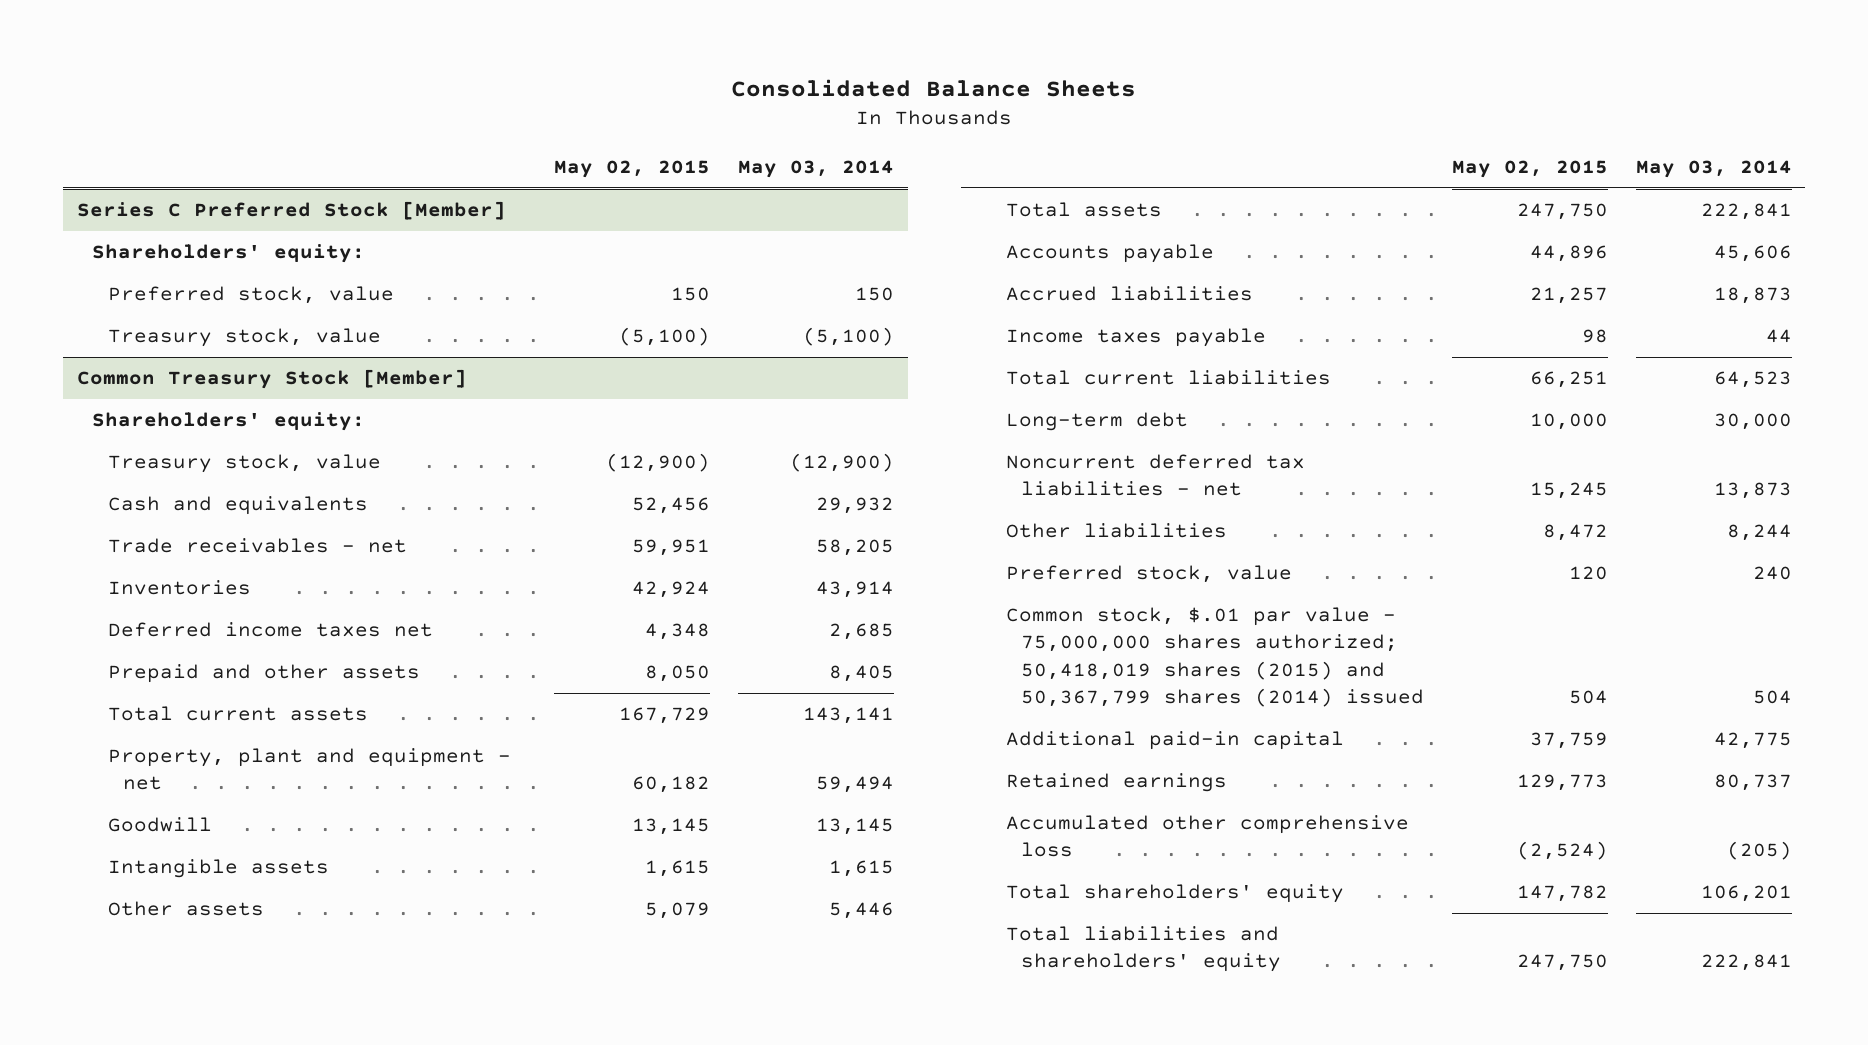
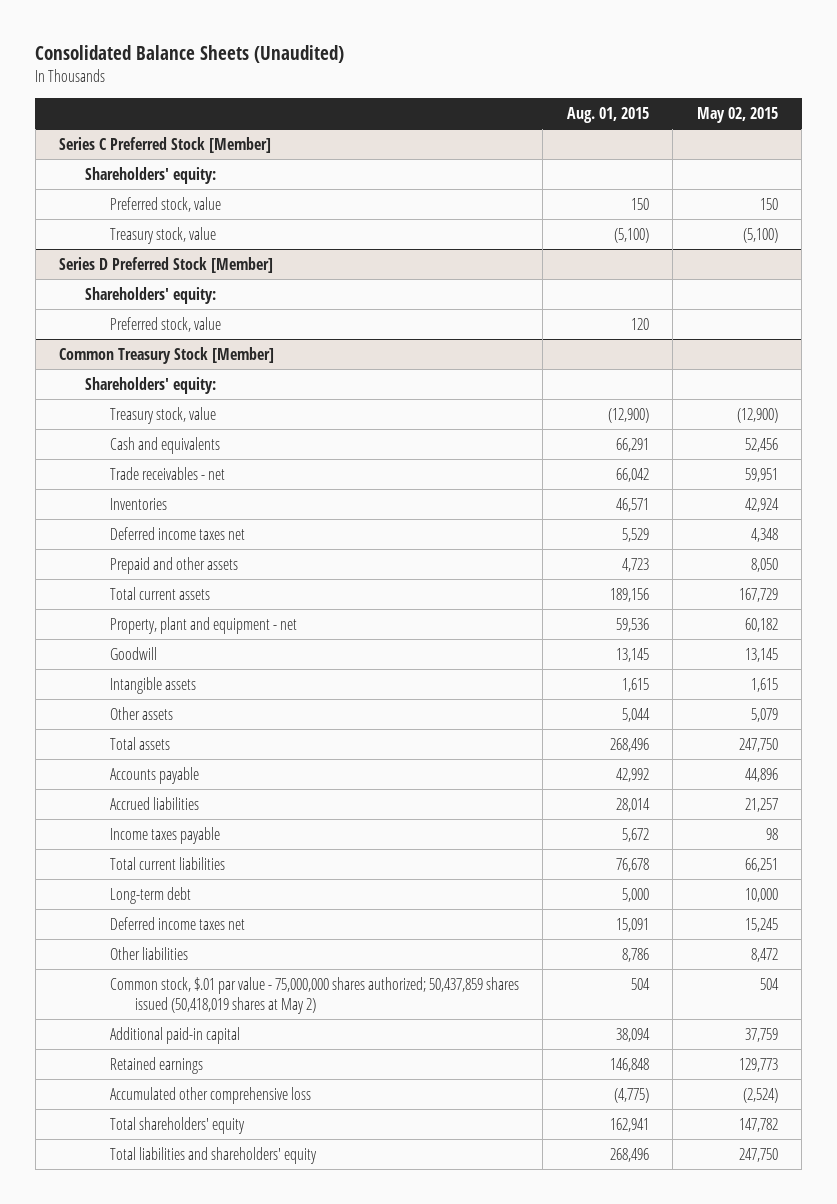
[731,78,1137,97] Consolidated Balance Sheets -> [35,45,345,64] Consolidated Balance Sheets (Unaudited)
[737,160,894,179] May 03, 2014 -> none
none -> [566,107,649,124] Aug. 01, 2015
none -> [59,256,274,273] Series D Preferred Stock [Member]
none -> [84,286,216,304] Shareholders' equity:
none -> [109,316,221,332] Preferred stock, value
[1005,454,1305,497] Noncurrent deferred tax liabilities - net -> [109,916,245,930] Deferred income taxes net
[1005,565,1292,584] Preferred stock, value -> none
[1005,607,1425,707] Common stock, $.01 par value - 75,000,000 shares authorized; 50,418,019 shares (2015) and 50,367,799 shares (2014) issued -> [109,976,519,1014] Common stock, $.01 par value - 75,000,000 shares authorized; 50,437,859 shares issued (50,418,019 shares at May 2)

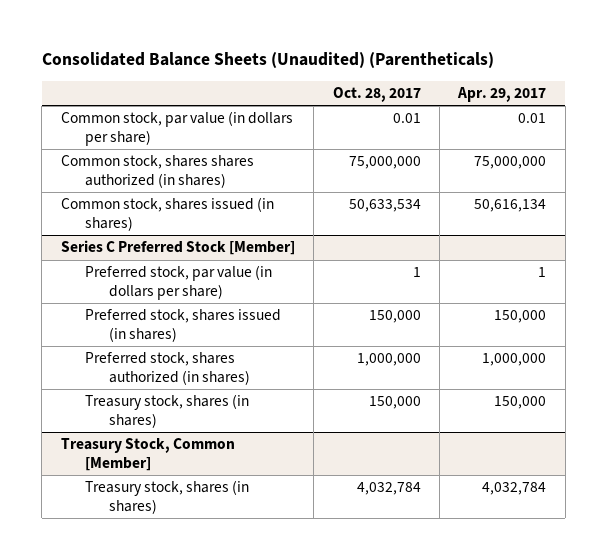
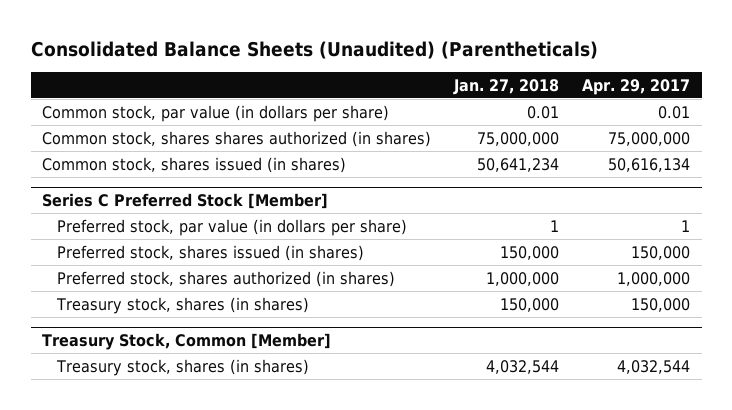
[332,87,421,103] Oct. 28, 2017 -> none
none -> [453,78,560,95] Jan. 27, 2018
[482,482,547,496] 4,032,784 -> [617,359,691,374] 4,032,544

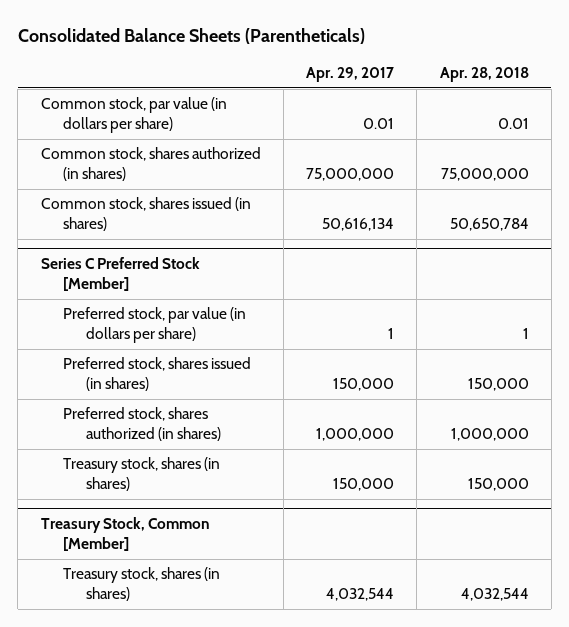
[30,40,598,59] Consolidated Balance Sheets (Unaudited) (Parentheticals) -> [17,27,365,44] Consolidated Balance Sheets (Parentheticals)
[453,78,560,95] Jan. 27, 2018 -> none
none -> [439,66,529,82] Apr. 28, 2018
[42,130,432,147] Common stock, shares shares authorized (in shares) -> [40,147,261,182] Common stock, shares authorized (in shares)

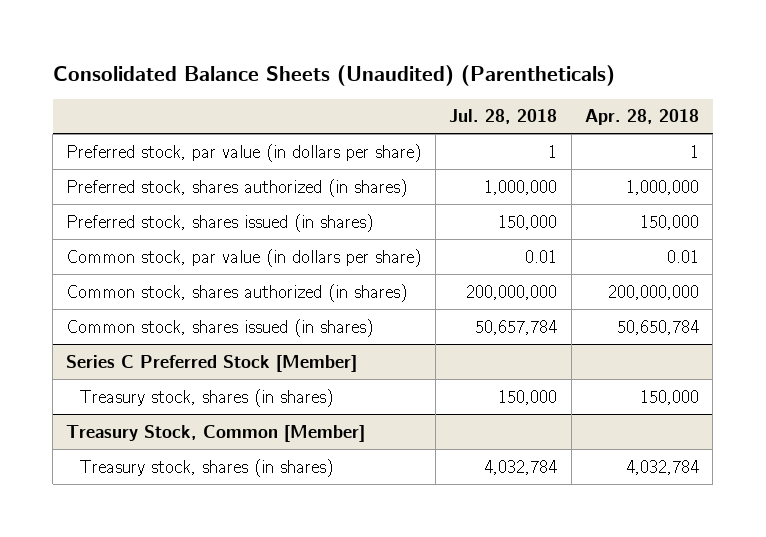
[17,27,365,44] Consolidated Balance Sheets (Parentheticals) -> [52,64,615,86] Consolidated Balance Sheets (Unaudited) (Parentheticals)
[306,66,395,82] Apr. 29, 2017 -> none
none -> [449,109,558,125] Jul. 28, 2018
none -> [66,143,422,162] Preferred stock, par value (in dollars per share)
none -> [66,178,408,197] Preferred stock, shares authorized (in shares)
none -> [66,213,374,232] Preferred stock, shares issued (in shares)
[440,168,529,182] 75,000,000 -> [608,284,700,300] 200,000,000
[63,307,247,344] Preferred stock, par value (in dollars per share) -> none
[63,357,252,392] Preferred stock, shares issued (in shares) -> none
[63,407,222,442] Preferred stock, shares authorized (in shares) -> none
[460,588,529,602] 4,032,544 -> [626,459,700,475] 4,032,784

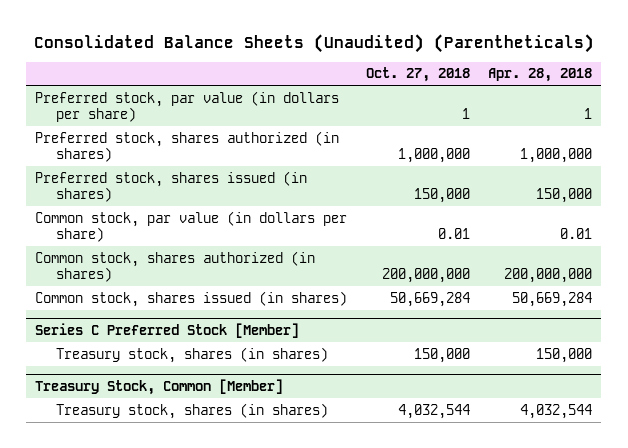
[449,109,558,125] Jul. 28, 2018 -> none
none -> [365,67,470,83] Oct. 27, 2018
[617,319,700,335] 50,650,784 -> [512,291,593,307] 50,669,284
[626,459,700,475] 4,032,784 -> [520,403,593,419] 4,032,544

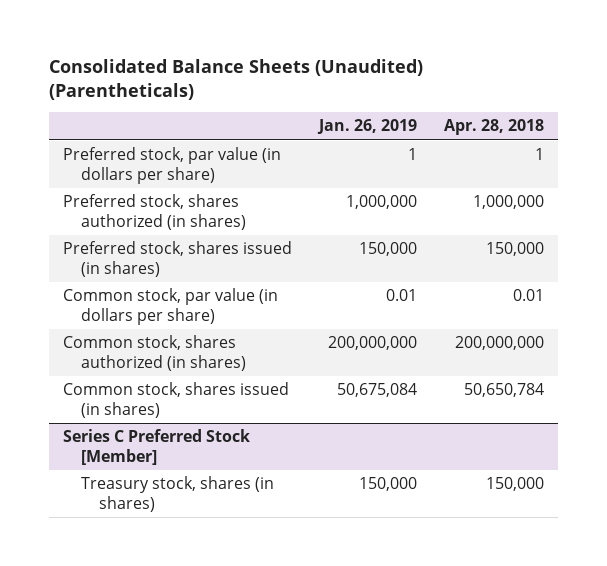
[365,67,470,83] Oct. 27, 2018 -> none
none -> [317,119,418,135] Jan. 26, 2019
[512,291,593,307] 50,669,284 -> [464,383,545,398] 50,650,784
[35,378,284,395] Treasury Stock, Common [Member] -> none
[55,402,328,419] Treasury stock, shares (in shares) -> none

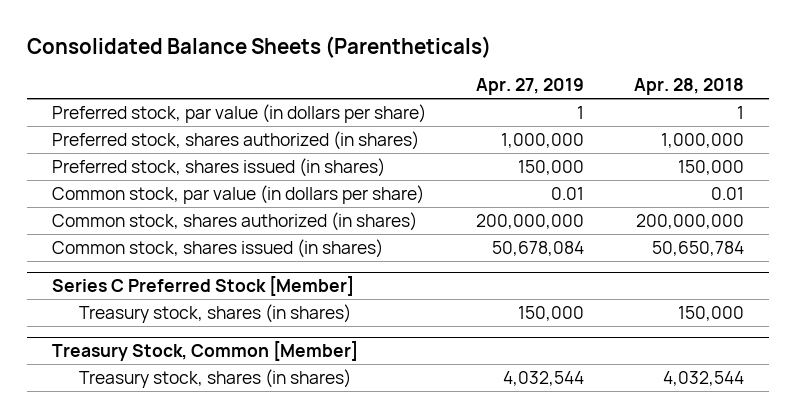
[49,59,424,100] Consolidated Balance Sheets (Unaudited) (Parentheticals) -> [26,35,491,58] Consolidated Balance Sheets (Parentheticals)
[317,119,418,135] Jan. 26, 2019 -> none
none -> [475,78,584,96] Apr. 27, 2019
none -> [51,341,358,362] Treasury Stock, Common [Member]
none -> [78,368,351,388] Treasury stock, shares (in shares)

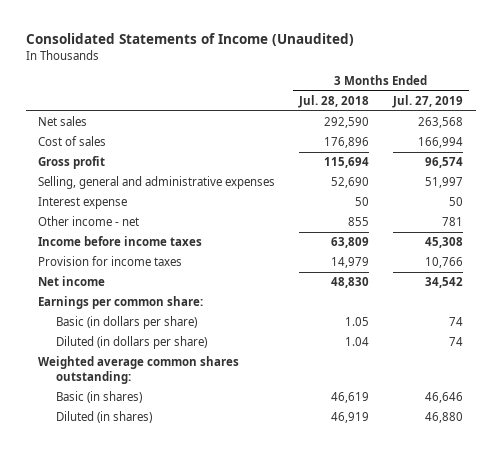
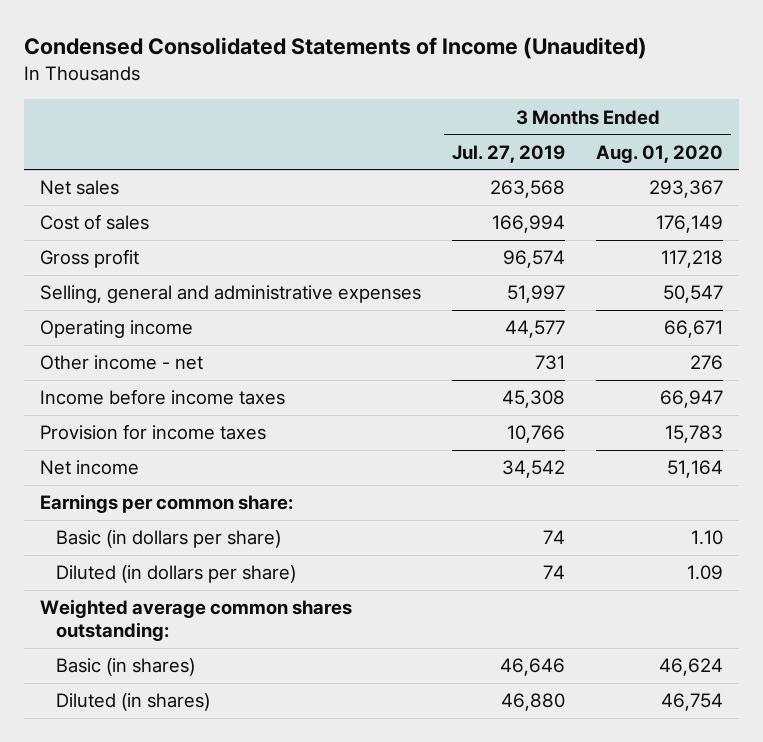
[25,32,354,46] Consolidated Statements of Income (Unaudited) -> [24,37,648,60] Condensed Consolidated Statements of Income (Unaudited)
[298,95,370,109] Jul. 28, 2018 -> none
none -> [596,144,724,163] Aug. 01, 2020
[37,197,127,210] Interest expense -> none
none -> [39,320,193,339] Operating income
[442,217,464,227] 781 -> [535,355,566,371] 731

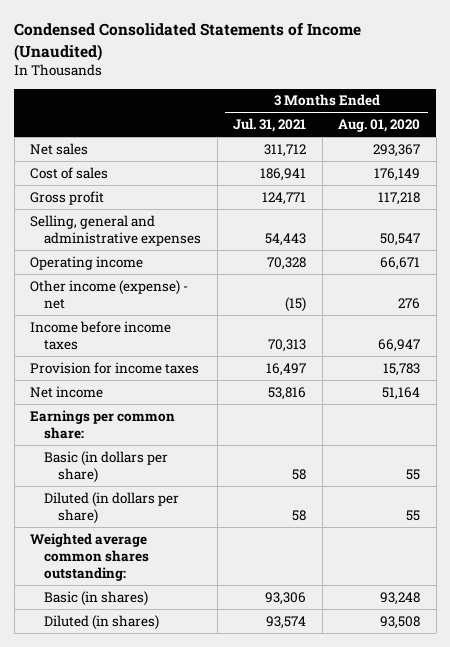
[452,144,566,163] Jul. 27, 2019 -> none
none -> [233,118,307,133] Jul. 31, 2021
[39,355,203,371] Other income - net -> [30,279,189,310] Other income (expense) - net
[691,530,724,546] 1.10 -> [406,469,421,481] 55
[687,565,724,581] 1.09 -> [406,510,421,522] 55
[659,658,724,677] 46,624 -> [380,591,421,605] 93,248
[661,693,724,712] 46,754 -> [380,615,421,629] 93,508

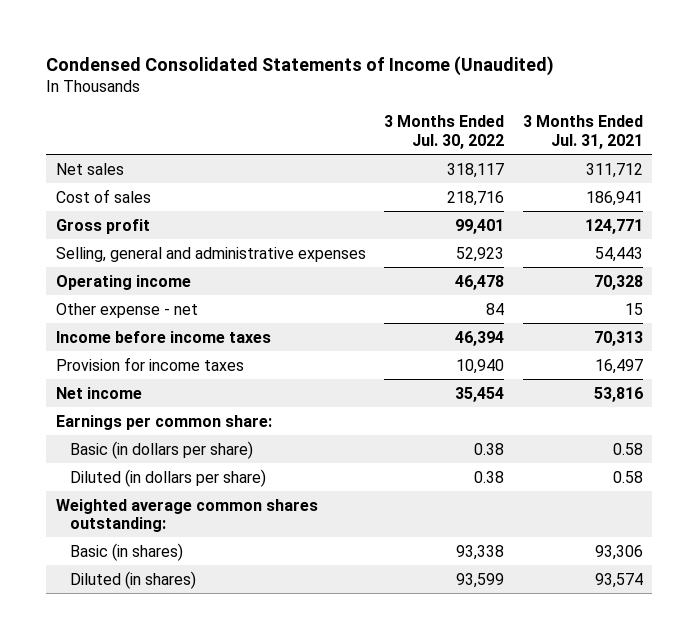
[338,119,421,133] Aug. 01, 2020 -> none
none -> [384,115,505,150] 3 Months Ended Jul. 30, 2022
[30,279,189,310] Other income (expense) - net -> [55,302,198,318] Other expense - net
[285,297,307,313] (15) -> [624,302,643,315] 15
[292,469,307,481] 58 -> [612,442,643,455] 0.58
[292,510,307,522] 58 -> [612,470,643,483] 0.58

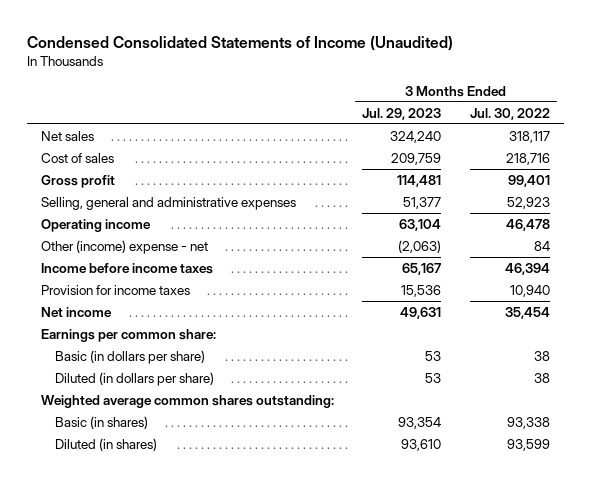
[522,115,643,150] 3 Months Ended Jul. 31, 2021 -> none
none -> [362,107,442,120] Jul. 29, 2023
[55,302,198,318] Other expense - net -> [40,239,208,254] Other (income) expense - net
[474,442,505,455] 0.38 -> [533,350,550,361] 38
[474,470,505,483] 0.38 -> [533,372,550,383] 38

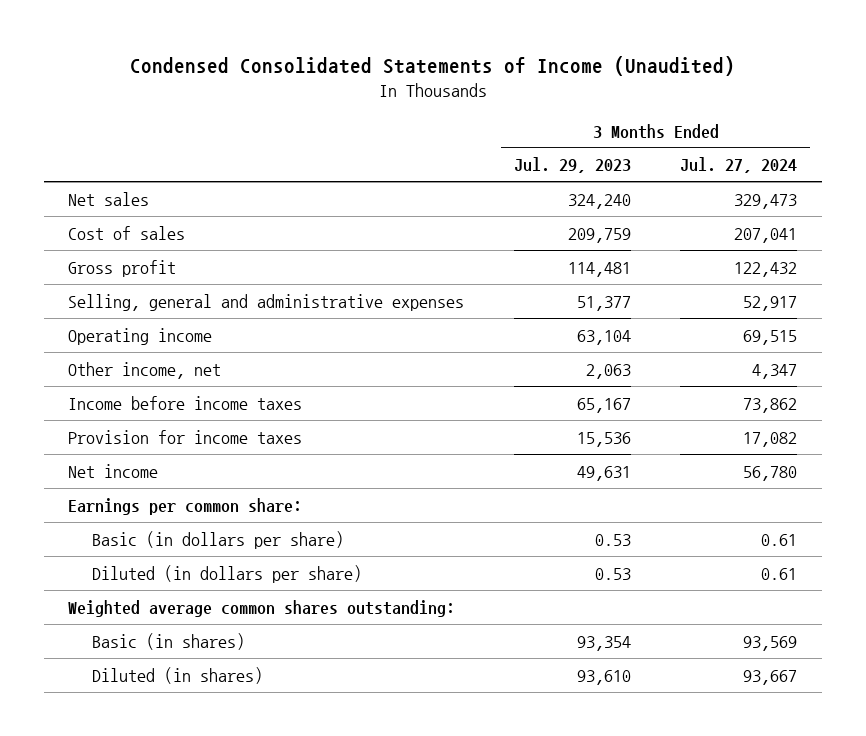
[469,107,550,120] Jul. 30, 2022 -> none
none -> [680,157,798,174] Jul. 27, 2024
[40,239,208,254] Other (income) expense - net -> [68,361,222,379] Other income, net
[398,239,442,253] (2,063) -> [585,363,631,379] 2,063
[425,350,442,361] 53 -> [594,533,631,546] 0.53
[425,372,442,383] 53 -> [594,567,631,580] 0.53

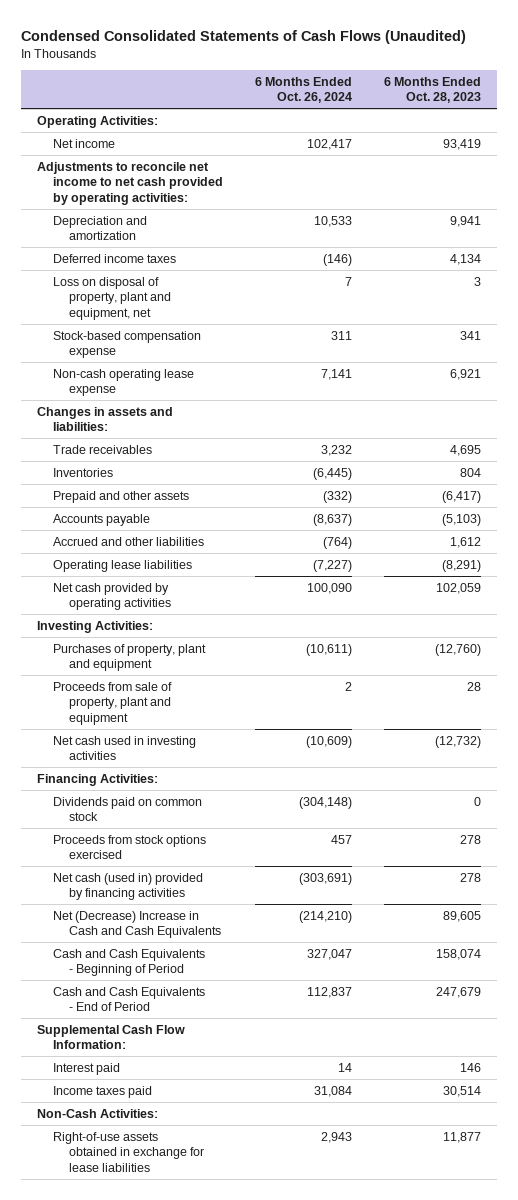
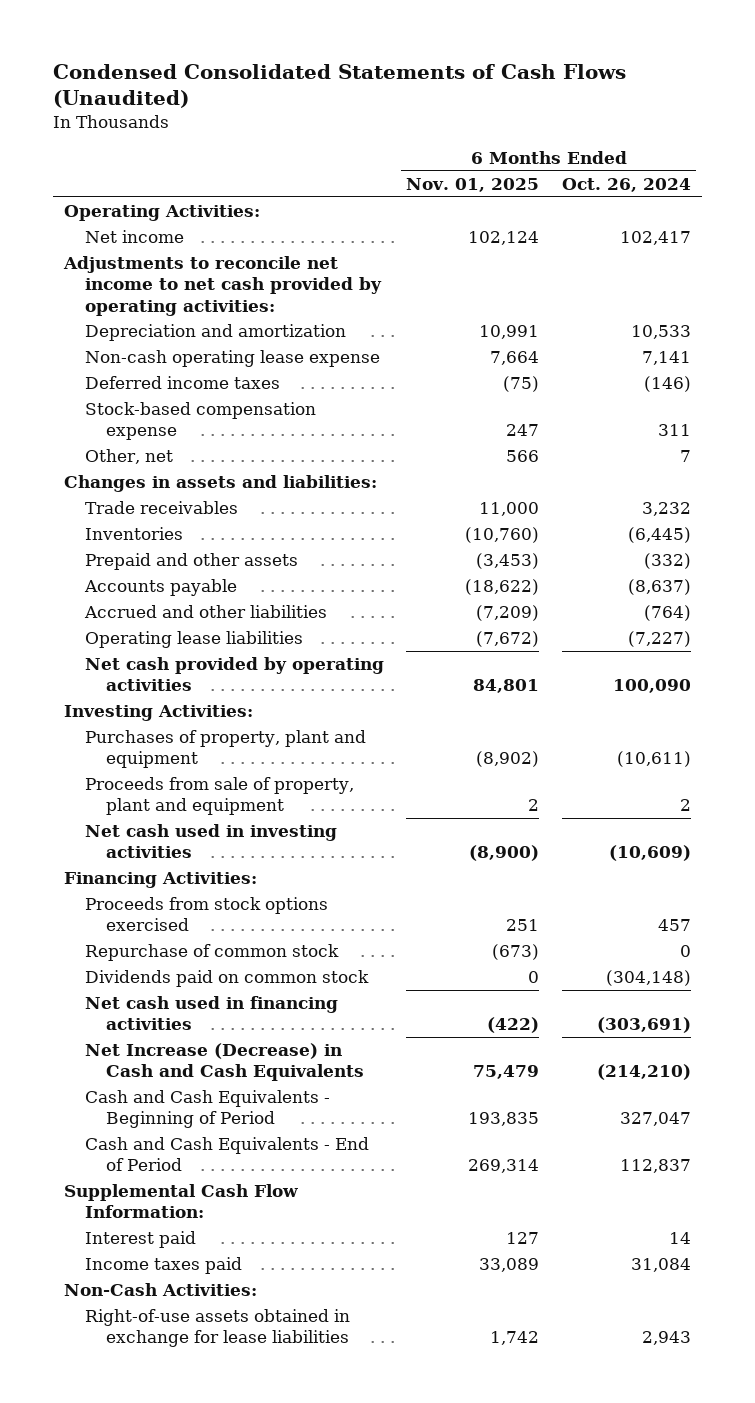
[384,76,482,104] 6 Months Ended Oct. 28, 2023 -> none
none -> [406,177,540,192] Nov. 01, 2025
[53,368,195,397] Non-cash operating lease expense -> [84,350,380,368] Non-cash operating lease expense
[53,276,172,320] Loss on disposal of property, plant and equipment, net -> none
none -> [84,449,173,465] Other, net
none -> [84,944,339,962] Repurchase of common stock
[53,796,203,822] Dividends paid on common stock -> [84,970,369,988] Dividends paid on common stock
[53,872,204,901] Net cash (used in) provided by financing activities -> [84,996,338,1031] Net cash used in financing activities
[53,910,222,939] Net (Decrease) Increase in Cash and Cash Equivalents -> [84,1043,365,1082] Net Increase (Decrease) in Cash and Cash Equivalents

